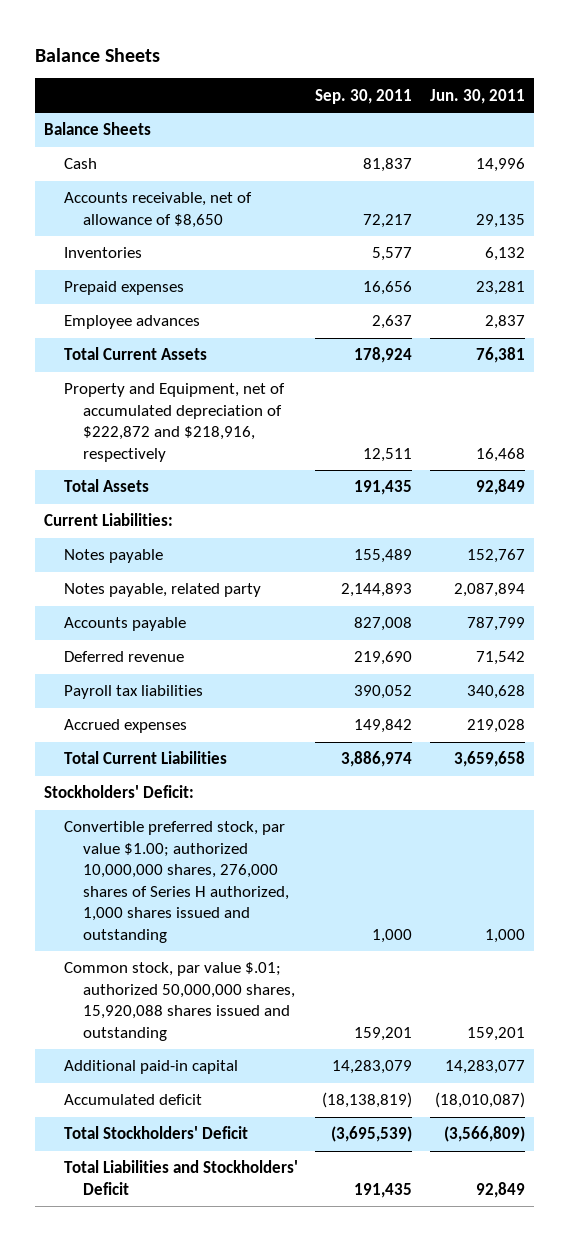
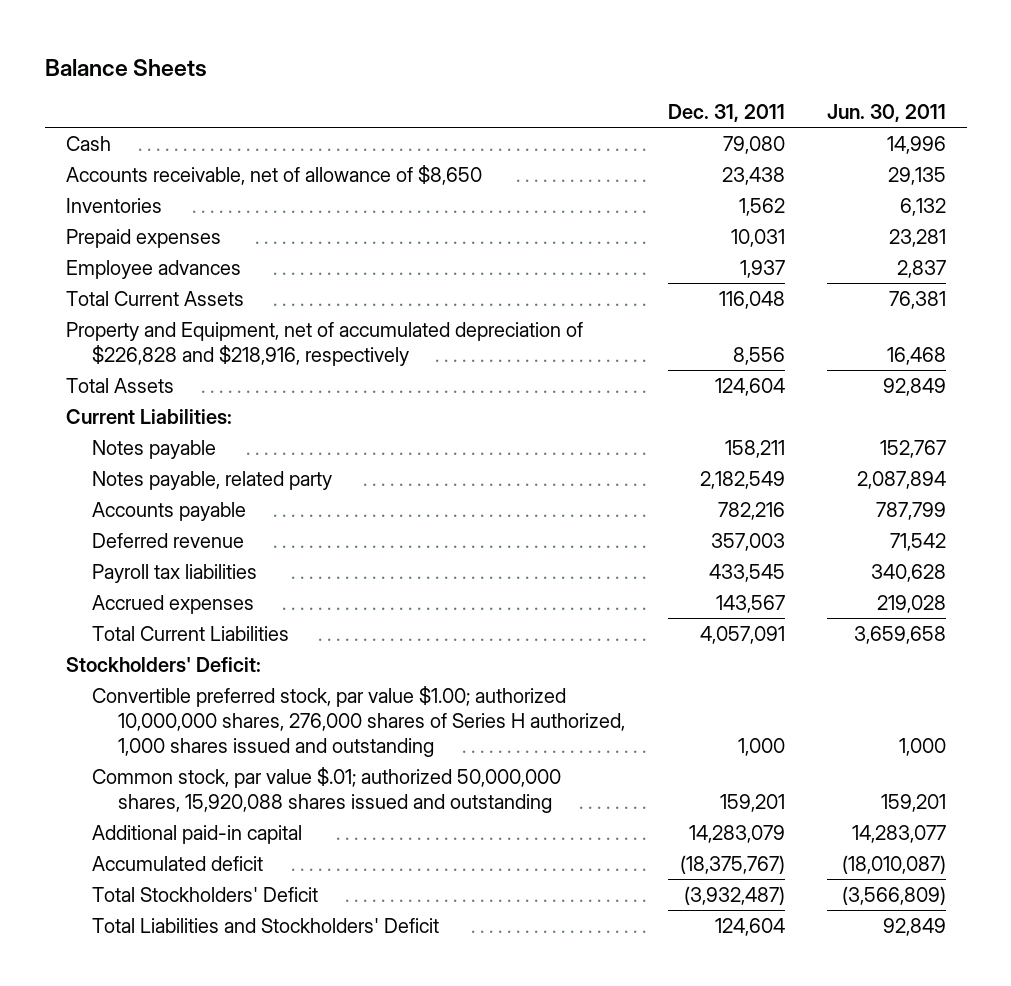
[315,88,413,104] Sep. 30, 2011 -> none
none -> [667,104,785,123] Dec. 31, 2011
[44,122,152,136] Balance Sheets -> none
[63,383,285,462] Property and Equipment, net of accumulated depreciation of $222,872 and $218,916, respectively -> [65,322,583,367] Property and Equipment, net of accumulated depreciation of $226,828 and $218,916, respectively

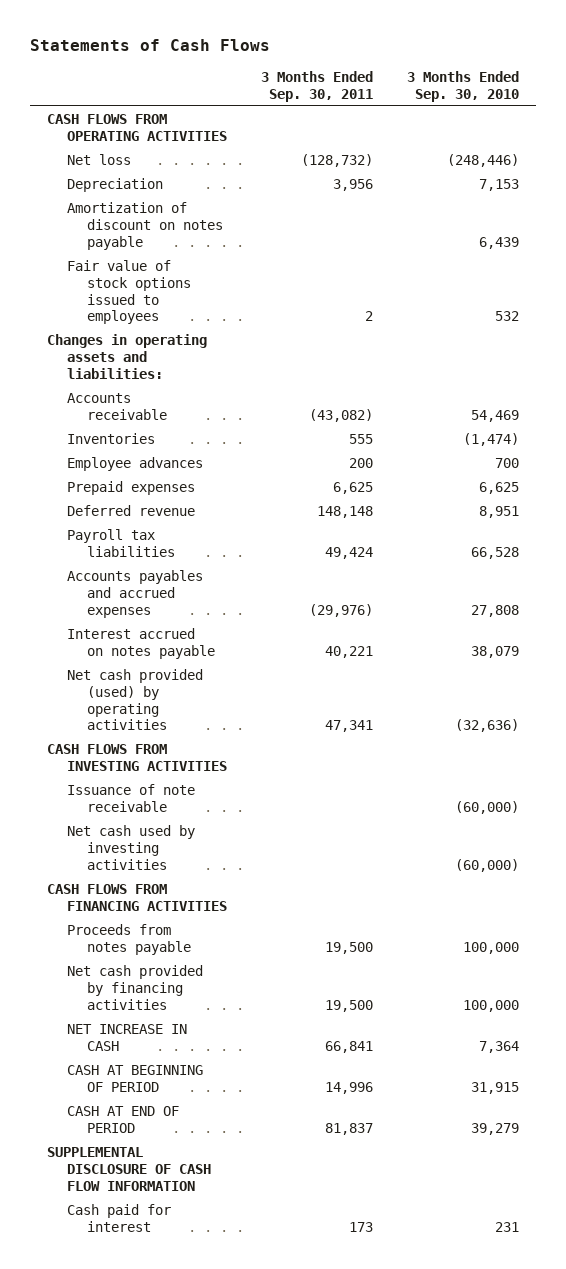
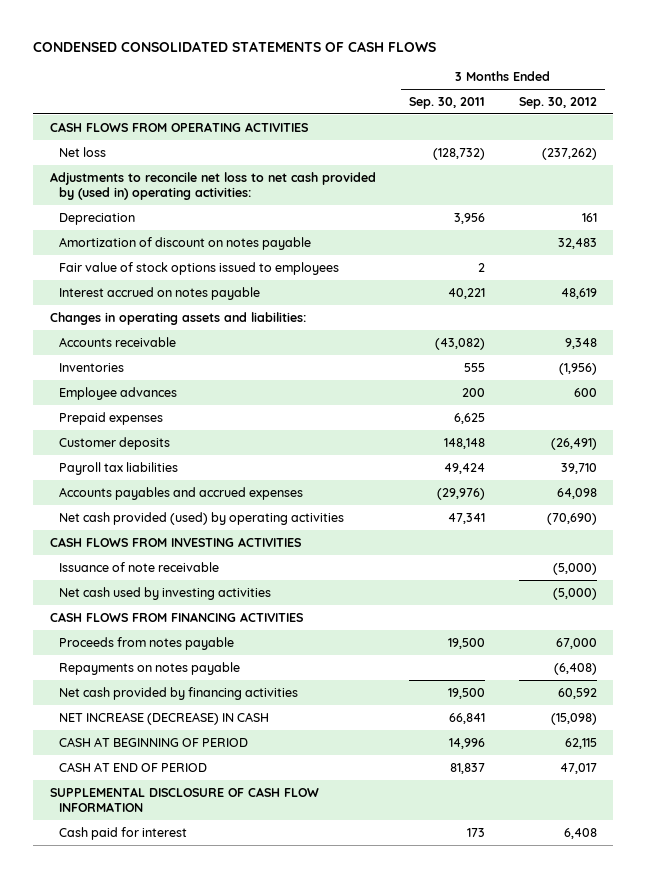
[30,39,271,52] Statements of Cash Flows -> [33,41,437,53] CONDENSED CONSOLIDATED STATEMENTS OF CASH FLOWS
[407,71,520,102] 3 Months Ended Sep. 30, 2010 -> none
none -> [518,96,597,109] Sep. 30, 2012
none -> [49,171,376,201] Adjustments to reconcile net loss to net cash provided by (used in) operating activities:
[67,627,216,659] Interest accrued on notes payable -> [59,286,261,300] Interest accrued on notes payable
[67,504,196,516] Deferred revenue -> [59,436,171,450] Customer deposits
none -> [59,661,241,675] Repayments on notes payable
[67,1023,188,1051] NET INCREASE IN CASH -> [59,711,270,725] NET INCREASE (DECREASE) IN CASH

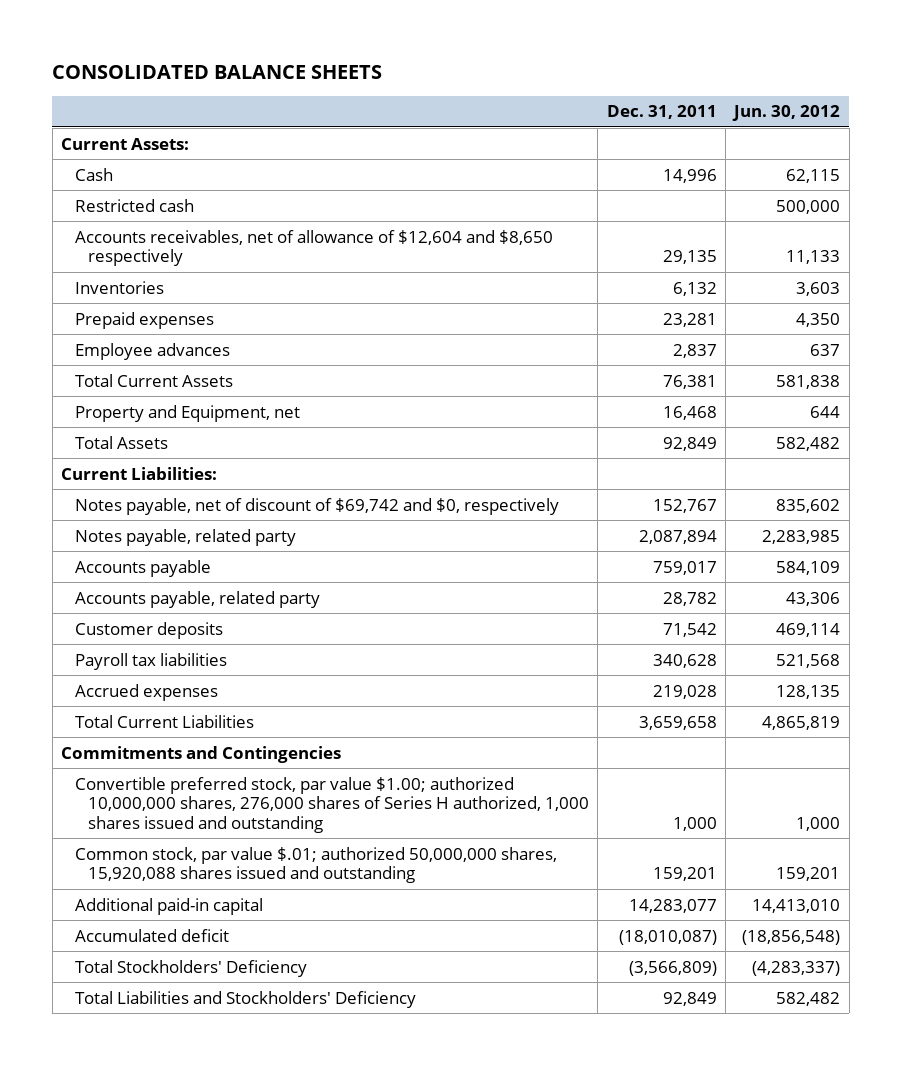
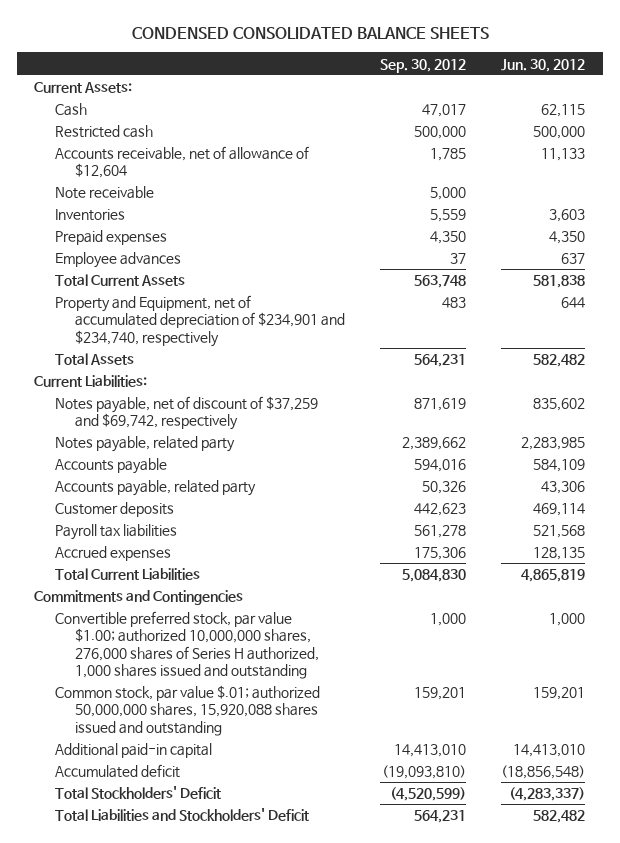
[52,64,383,79] CONSOLIDATED BALANCE SHEETS -> [131,26,489,39] CONDENSED CONSOLIDATED BALANCE SHEETS
[606,105,717,120] Dec. 31, 2011 -> none
none -> [380,58,467,73] Sep. 30, 2012
[74,229,553,267] Accounts receivables, net of allowance of $12,604 and $8,650 respectively -> [54,146,309,179] Accounts receivable, net of allowance of $12,604
none -> [54,186,154,200] Note receivable
[74,404,300,422] Property and Equipment, net -> [54,295,346,347] Property and Equipment, net of accumulated depreciation of $234,901 and $234,740, respectively
[74,497,559,515] Notes payable, net of discount of $69,742 and $0, respectively -> [54,396,318,431] Notes payable, net of discount of $37,259 and $69,742, respectively
[74,959,307,977] Total Stockholders' Deficiency -> [54,786,221,800] Total Stockholders' Deficit
[74,990,416,1008] Total Liabilities and Stockholders' Deficiency -> [54,808,309,822] Total Liabilities and Stockholders' Deficit

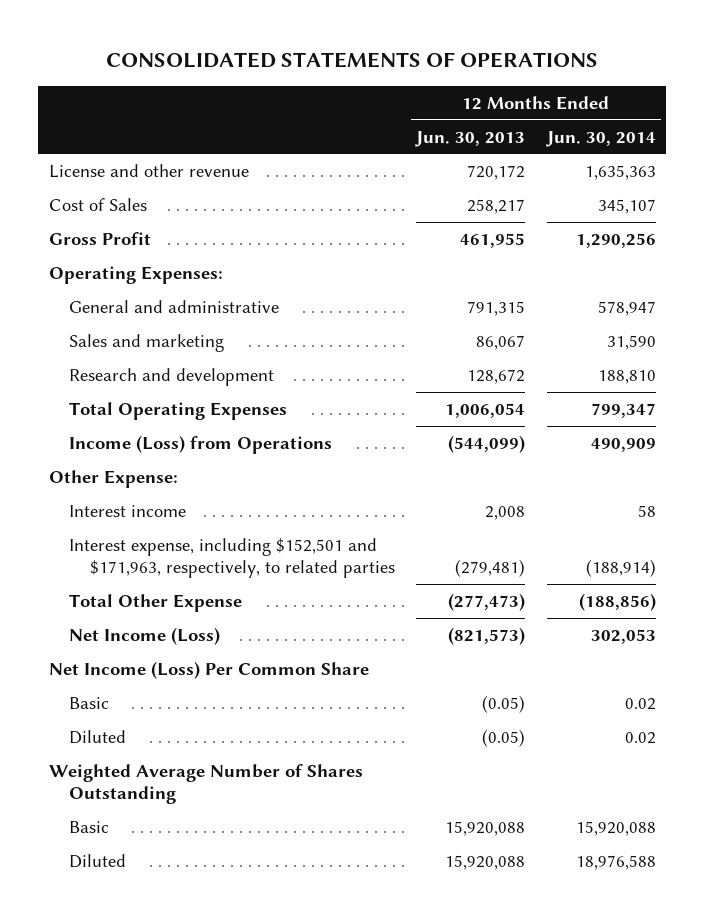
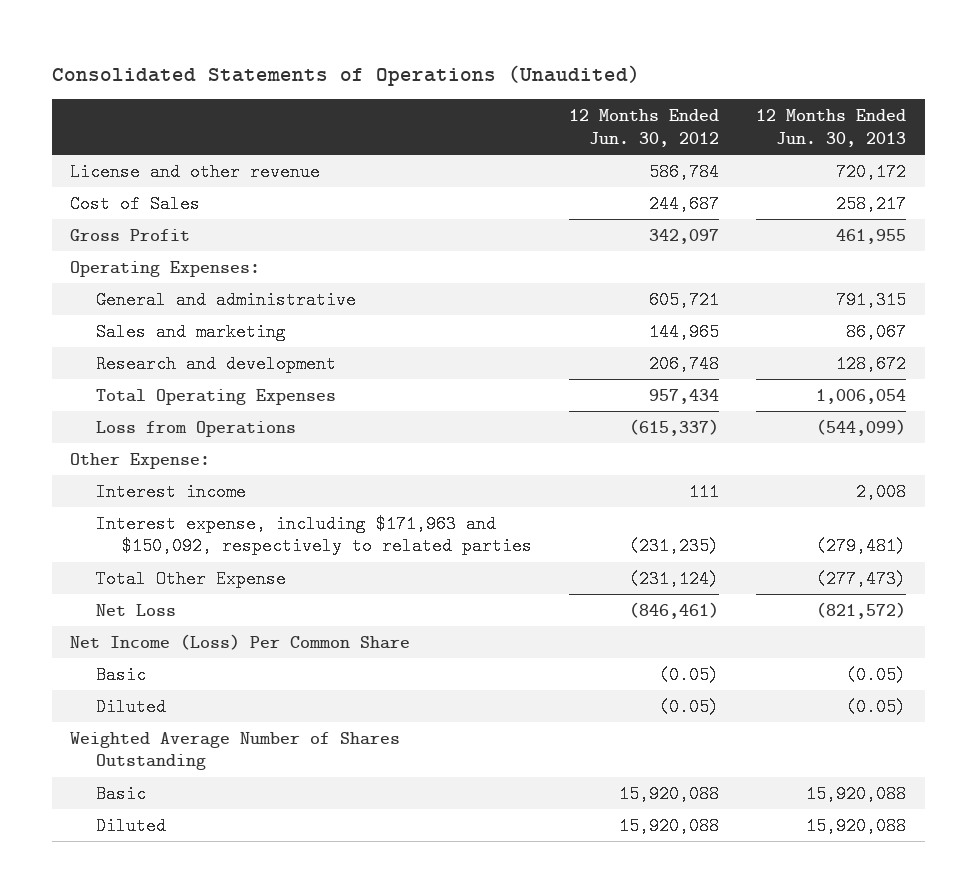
[106,52,599,69] CONSOLIDATED STATEMENTS OF OPERATIONS -> [51,64,640,86] Consolidated Statements of Operations (Unaudited)
[545,130,656,147] Jun. 30, 2014 -> none
none -> [569,109,720,147] 12 Months Ended Jun. 30, 2012
[69,434,333,454] Income (Loss) from Operations -> [96,420,297,437] Loss from Operations
[69,537,395,579] Interest expense, including $152,501 and $171,963, respectively, to related parties -> [96,514,532,556] Interest expense, including $171,963 and $150,092, respectively to related parties
[69,626,221,645] Net Income (Loss) -> [96,603,177,616] Net Loss
[448,626,526,645] (821,573) -> [816,601,907,619] (821,572)

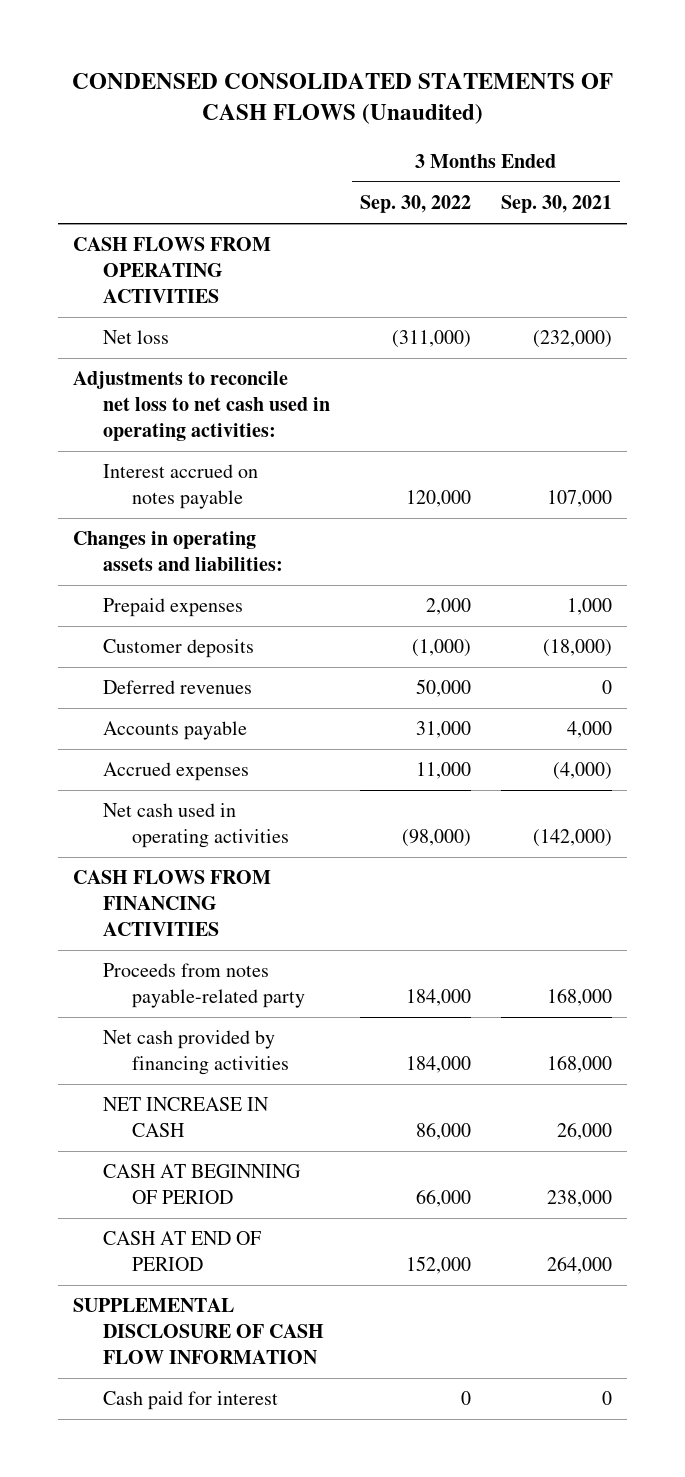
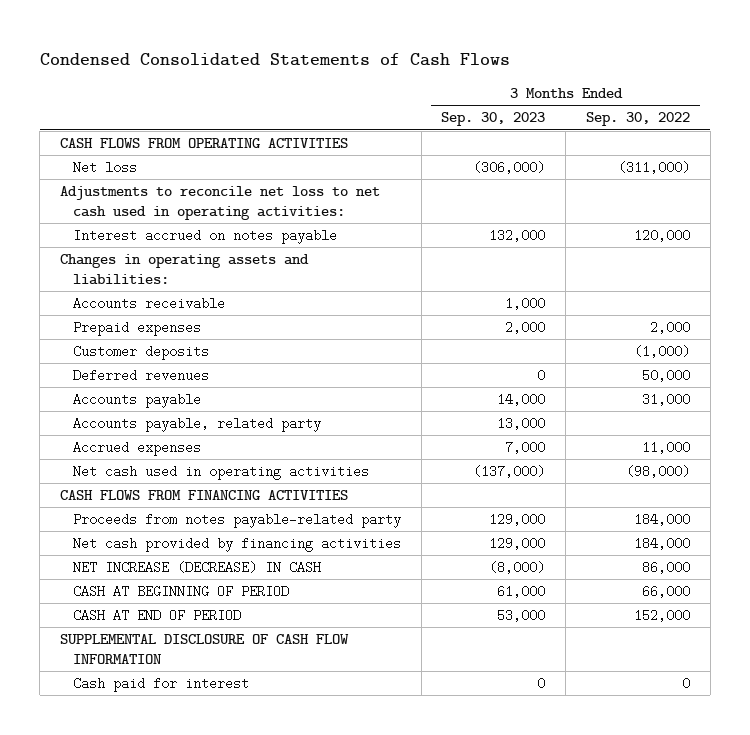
[71,73,613,125] CONDENSED CONSOLIDATED STATEMENTS OF CASH FLOWS (Unaudited) -> [39,52,510,66] Condensed Consolidated Statements of Cash Flows
[501,195,613,214] Sep. 30, 2021 -> none
none -> [441,112,546,127] Sep. 30, 2023
none -> [72,297,225,311] Accounts receivable
none -> [72,417,321,433] Accounts payable, related party
[102,1097,269,1137] NET INCREASE IN CASH -> [72,561,321,575] NET INCREASE (DECREASE) IN CASH

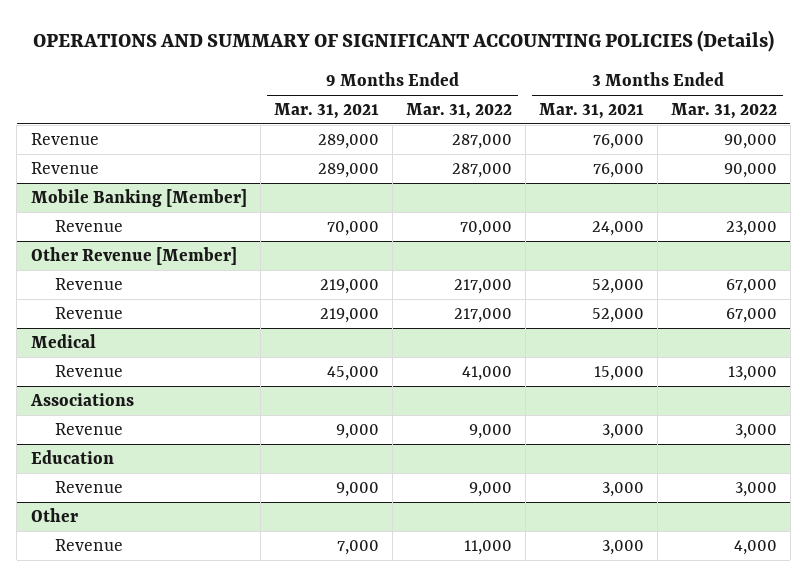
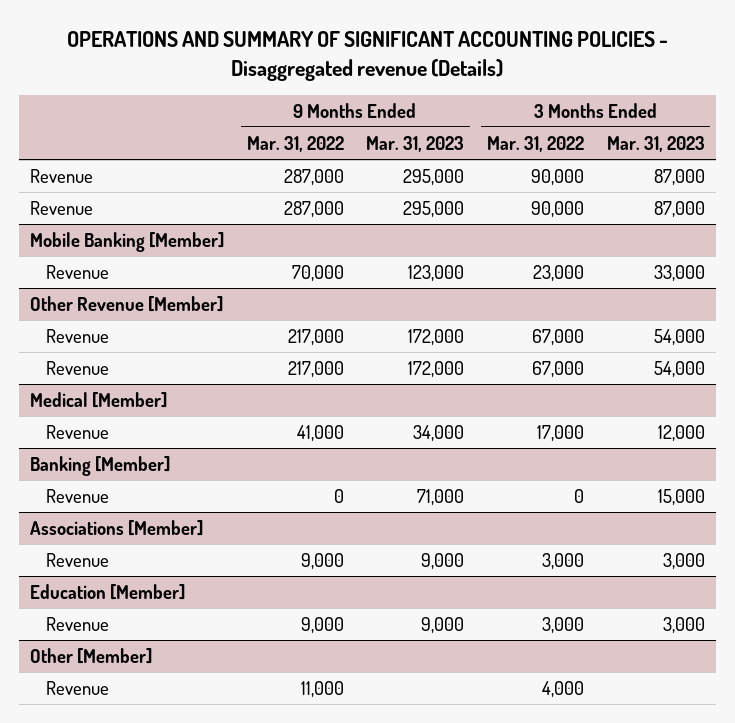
[32,30,774,53] OPERATIONS AND SUMMARY OF SIGNIFICANT ACCOUNTING POLICIES (Details) -> [67,31,669,82] OPERATIONS AND SUMMARY OF SIGNIFICANT ACCOUNTING POLICIES - Disaggregated revenue (Details)
[273,103,379,120] Mar. 31, 2021 -> none
[538,103,644,120] Mar. 31, 2021 -> none
none -> [366,135,465,152] Mar. 31, 2023
none -> [606,135,705,152] Mar. 31, 2023
[30,333,96,348] Medical -> [29,391,167,408] Medical [Member]
[727,365,777,381] 13,000 -> [537,424,585,441] 17,000
none -> [29,455,170,476] Banking [Member]
none -> [46,488,110,503] Revenue
[29,392,134,406] Associations -> [29,519,203,536] Associations [Member]
[30,449,114,464] Education -> [29,583,185,600] Education [Member]
[30,507,78,522] Other -> [29,647,152,664] Other [Member]

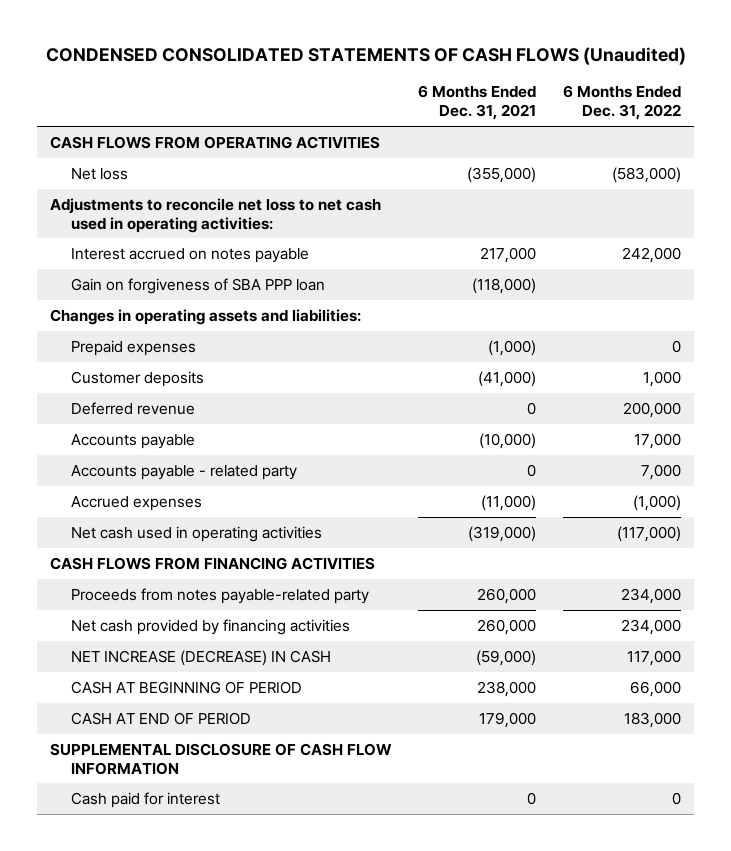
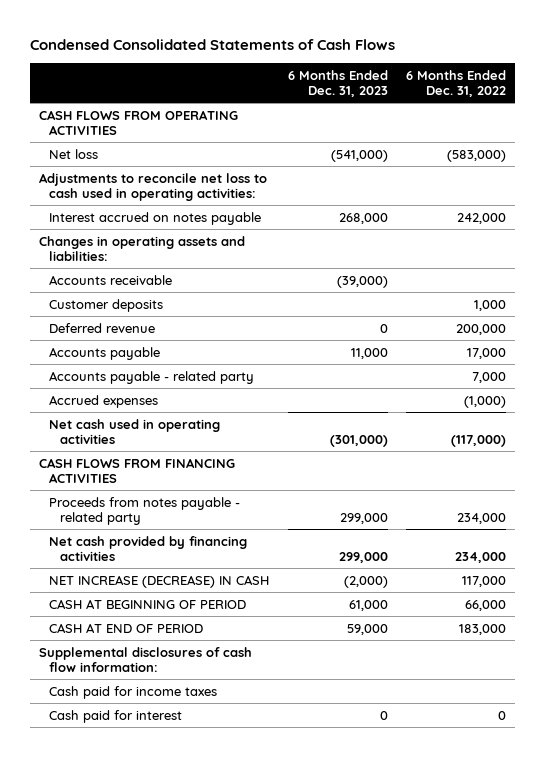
[45,46,686,65] CONDENSED CONSOLIDATED STATEMENTS OF CASH FLOWS (Unaudited) -> [30,39,396,51] Condensed Consolidated Statements of Cash Flows
[418,85,537,121] 6 Months Ended Dec. 31, 2021 -> none
none -> [287,69,388,97] 6 Months Ended Dec. 31, 2023
[50,197,382,233] Adjustments to reconcile net loss to net cash used in operating activities: -> [39,172,268,201] Adjustments to reconcile net loss to cash used in operating activities:
[70,277,325,294] Gain on forgiveness of SBA PPP loan -> none
[70,339,196,356] Prepaid expenses -> none
none -> [49,274,173,285] Accounts receivable
[70,587,369,604] Proceeds from notes payable-related party -> [49,496,241,525] Proceeds from notes payable - related party
[50,742,393,775] SUPPLEMENTAL DISCLOSURE OF CASH FLOW INFORMATION -> [39,646,253,672] Supplemental disclosures of cash flow information:
none -> [49,685,218,699] Cash paid for income taxes

